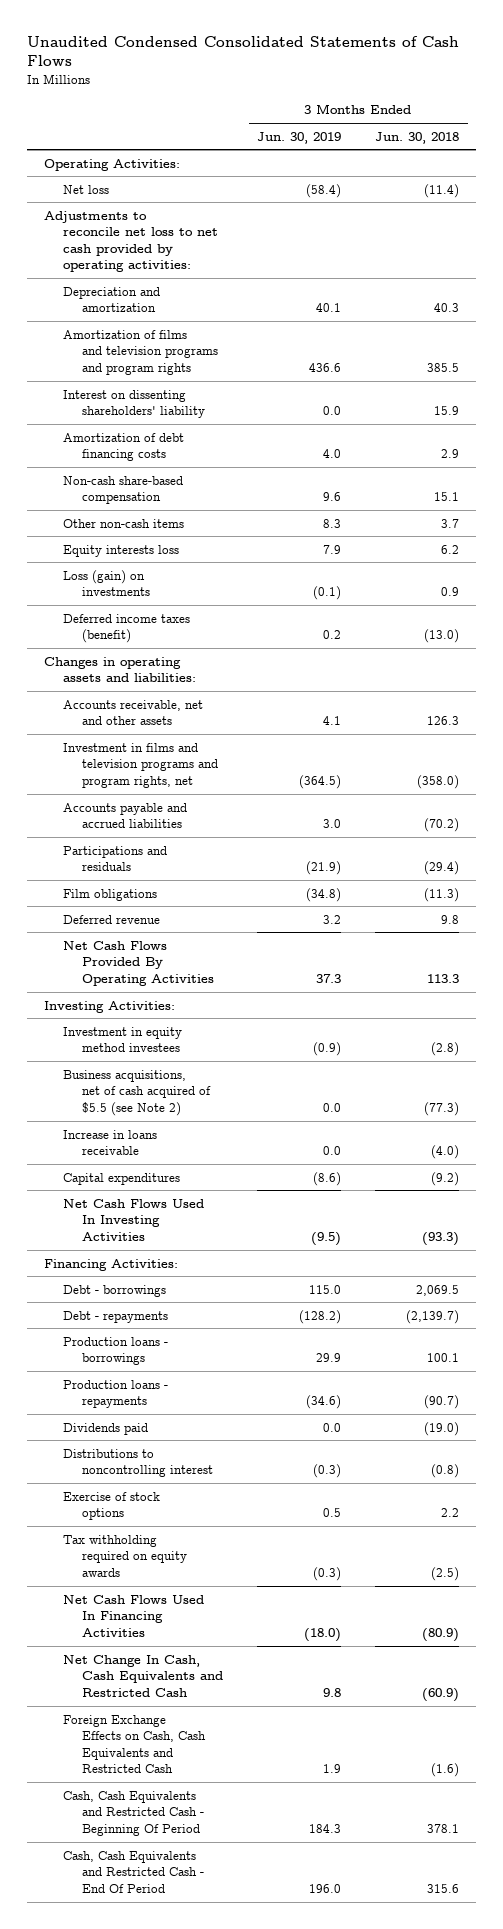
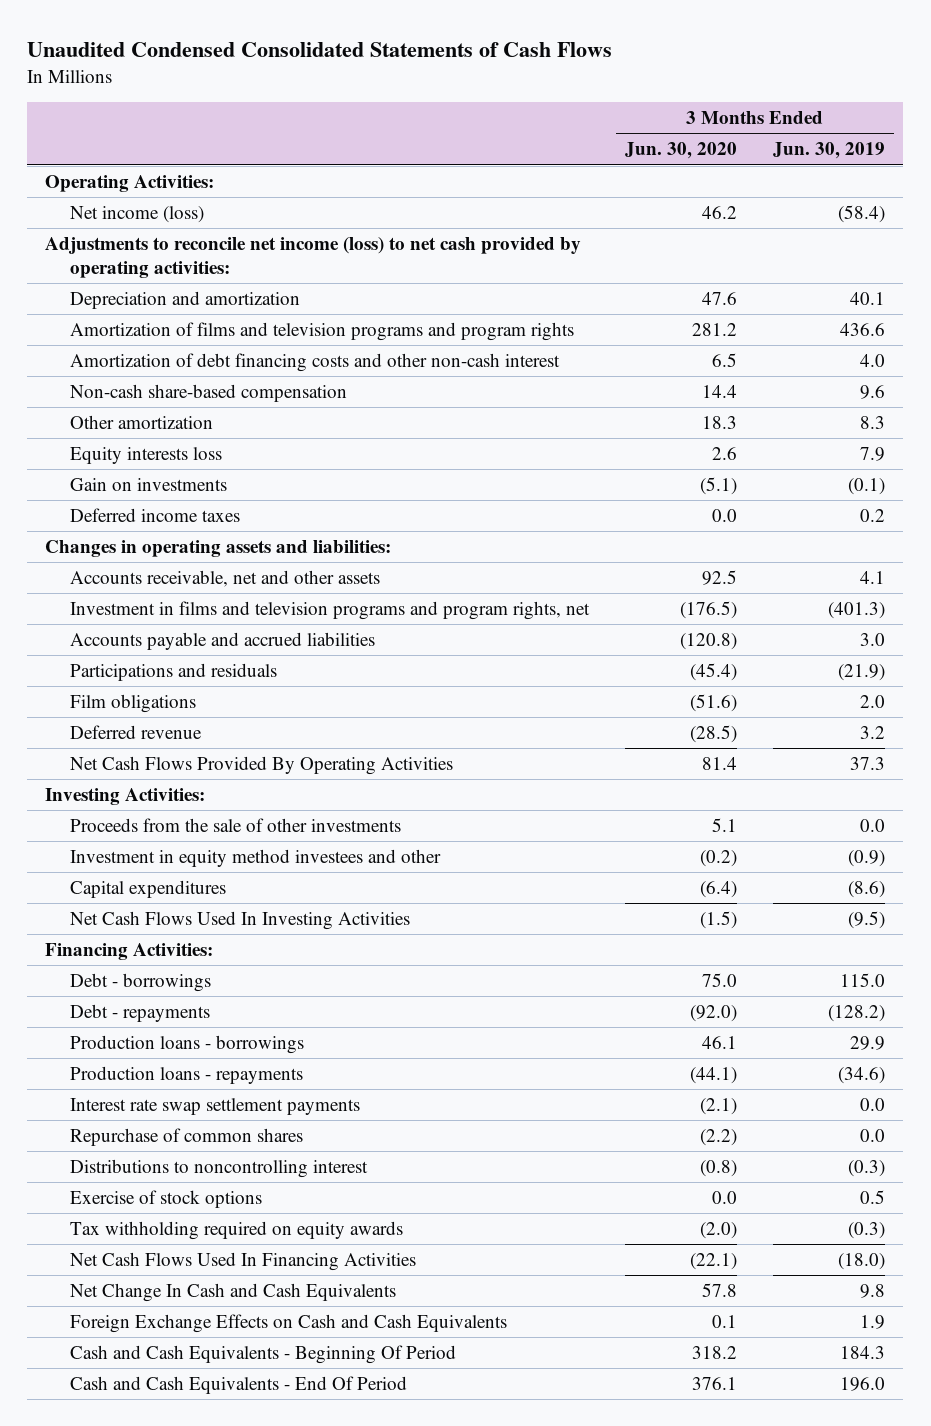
[375,131,460,144] Jun. 30, 2018 -> none
none -> [625,142,738,160] Jun. 30, 2020
[62,184,109,194] Net loss -> [70,205,205,223] Net income (loss)
[43,210,218,273] Adjustments to reconcile net loss to net cash provided by operating activities: -> [45,236,582,278] Adjustments to reconcile net income (loss) to net cash provided by operating activities:
[62,389,206,419] Interest on dissenting shareholders' liability -> none
[62,432,184,462] Amortization of debt financing costs -> [70,352,561,372] Amortization of debt financing costs and other non-cash interest
[62,518,184,528] Other non-cash items -> none
none -> [70,414,214,429] Other amortization
[62,569,151,597] Loss (gain) on investments -> [70,477,228,491] Gain on investments
[62,613,190,644] Deferred income taxes (benefit) -> [70,507,241,522] Deferred income taxes
[299,774,342,789] (364.5) -> [828,601,886,619] (401.3)
[306,887,342,902] (34.8) -> [860,694,886,708] 2.0
[62,1069,212,1116] Business acquisitions, net of cash acquired of $5.5 (see Note 2) -> none
[62,1129,157,1156] Increase in loans receivable -> none
none -> [70,817,402,832] Proceeds from the sale of other investments
[62,1026,182,1053] Investment in equity method investees -> [70,848,442,867] Investment in equity method investees and other
[62,1422,148,1435] Dividends paid -> none
none -> [70,1097,361,1115] Interest rate swap settlement payments
none -> [70,1127,304,1146] Repurchase of common shares
[62,1654,224,1697] Net Change In Cash, Cash Equivalents and Restricted Cash -> [70,1282,397,1302] Net Change In Cash and Cash Equivalents
[62,1714,207,1774] Foreign Exchange Effects on Cash, Cash Equivalents and Restricted Cash -> [70,1313,508,1333] Foreign Exchange Effects on Cash and Cash Equivalents
[62,1790,205,1836] Cash, Cash Equivalents and Restricted Cash - Beginning Of Period -> [70,1344,457,1364] Cash and Cash Equivalents - Beginning Of Period
[62,1850,205,1893] Cash, Cash Equivalents and Restricted Cash - End Of Period -> [70,1375,408,1394] Cash and Cash Equivalents - End Of Period

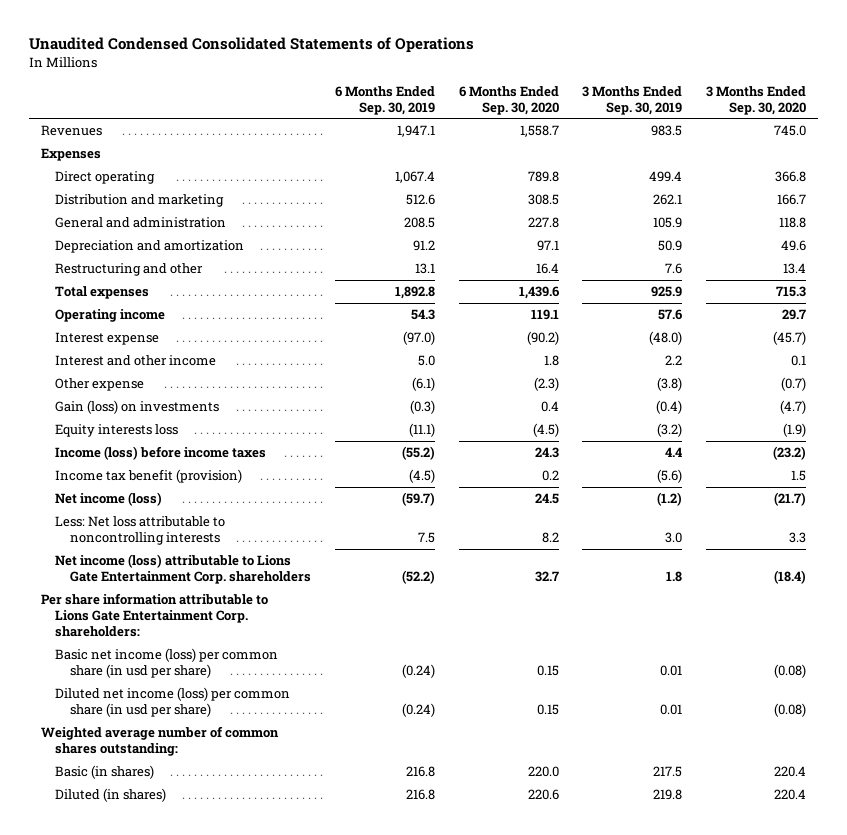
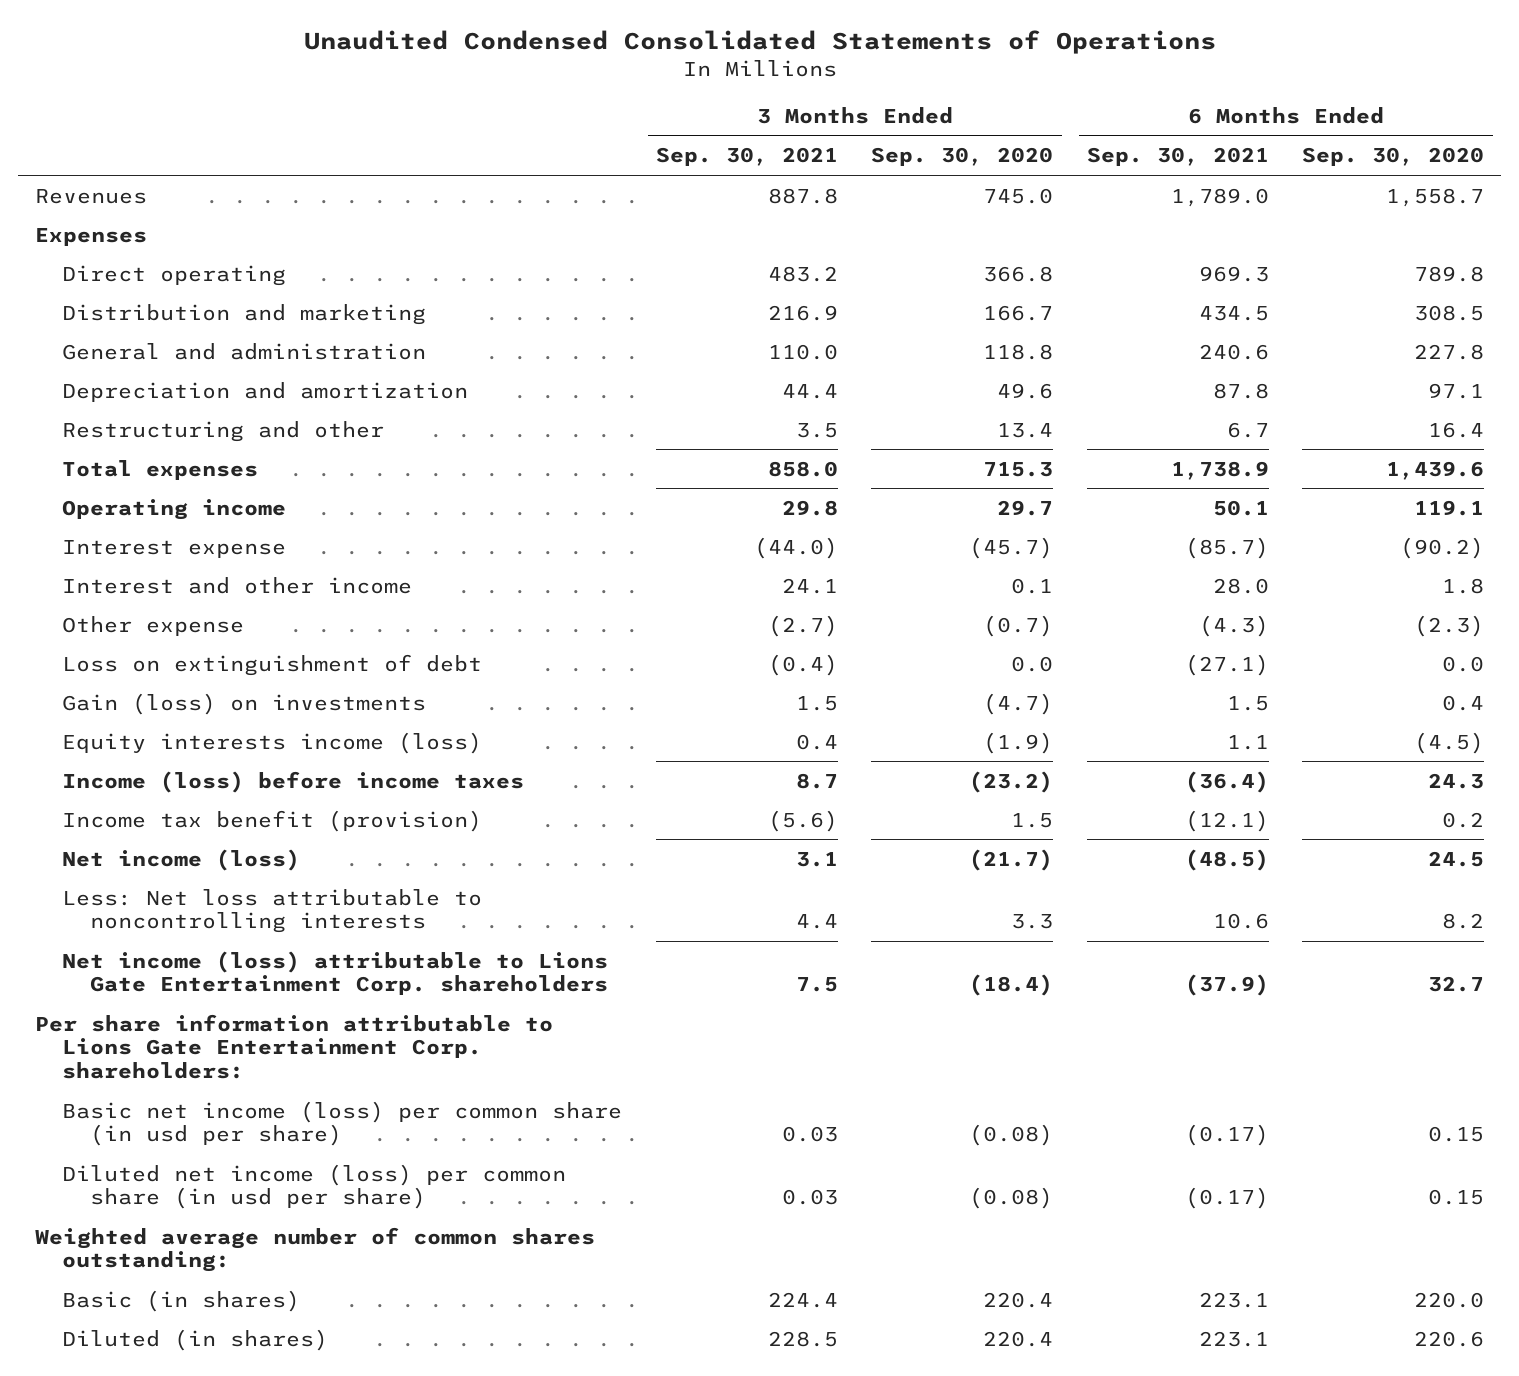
[334,85,435,115] 6 Months Ended Sep. 30, 2019 -> none
[582,85,683,115] 3 Months Ended Sep. 30, 2019 -> none
none -> [655,147,838,167] Sep. 30, 2021
none -> [1086,147,1269,167] Sep. 30, 2021
none -> [62,653,483,676] Loss on extinguishment of debt
[55,424,179,438] Equity interests loss -> [62,731,483,754] Equity interests income (loss)

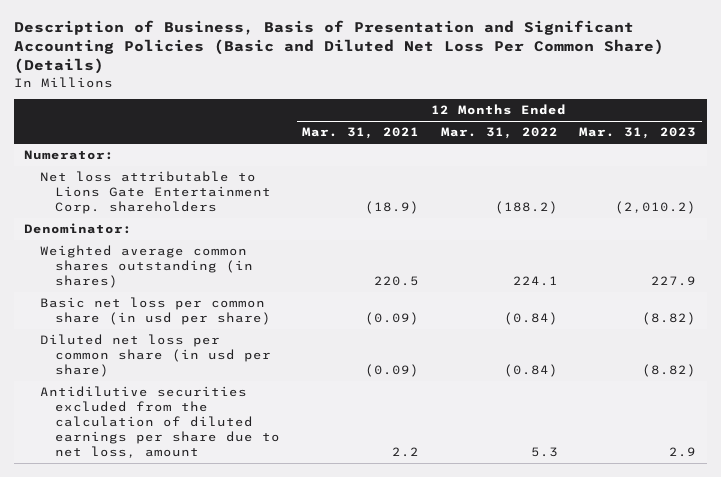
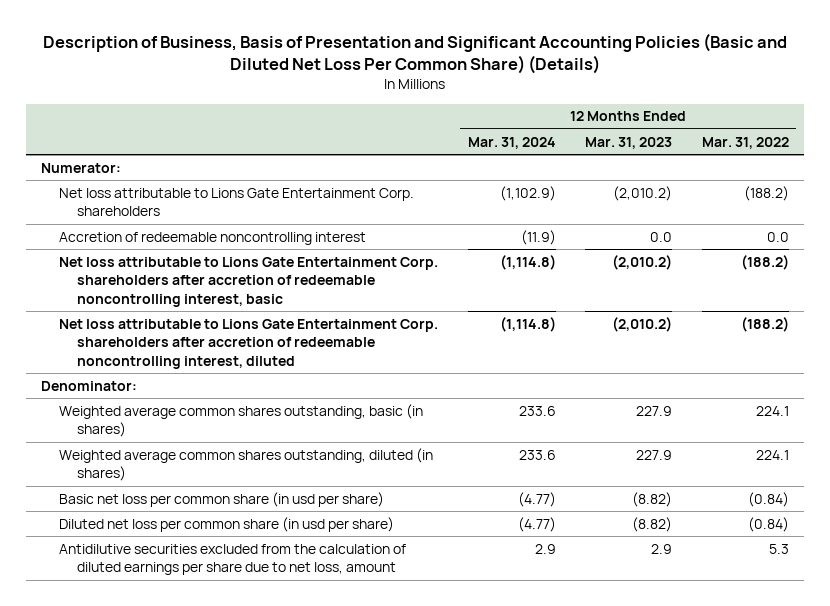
[302,127,420,140] Mar. 31, 2021 -> none
none -> [467,136,556,149] Mar. 31, 2024
none -> [58,231,366,245] Accretion of redeemable noncontrolling interest
none -> [58,256,438,307] Net loss attributable to Lions Gate Entertainment Corp. shareholders after accretion of redeemable noncontrolling interest, basic
none -> [58,318,438,369] Net loss attributable to Lions Gate Entertainment Corp. shareholders after accretion of redeemable noncontrolling interest, diluted
[39,245,254,289] Weighted average common shares outstanding (in shares) -> [58,403,423,438] Weighted average common shares outstanding, basic (in shares)
none -> [58,447,433,482] Weighted average common shares outstanding, diluted (in shares)

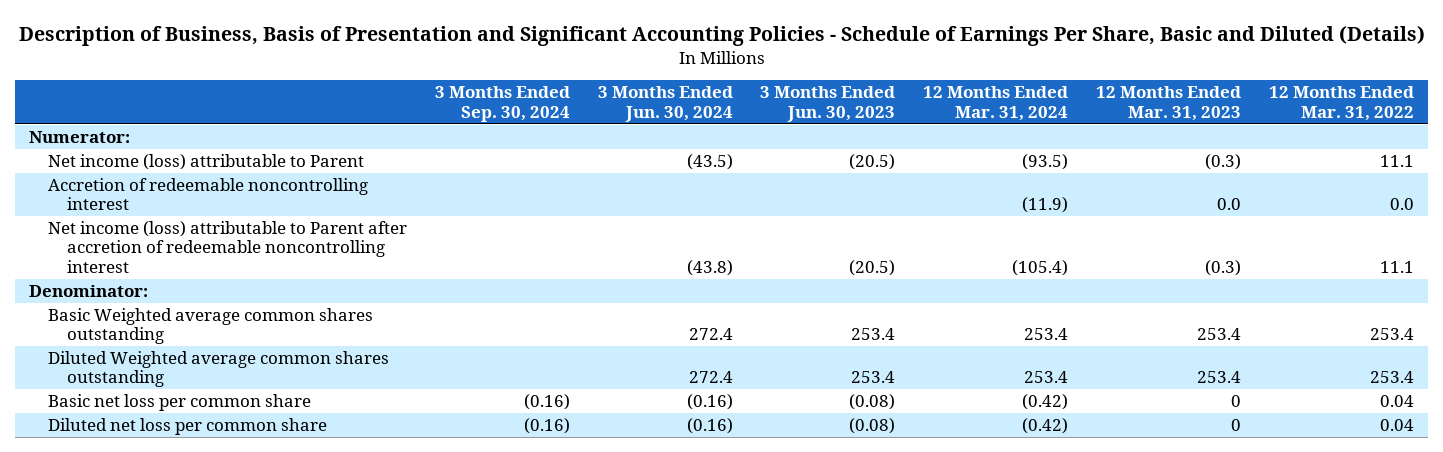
[42,32,787,75] Description of Business, Basis of Presentation and Significant Accounting Policies (Basic and Diluted Net Loss Per Common Share) (Details) -> [18,24,1425,46] Description of Business, Basis of Presentation and Significant Accounting Policies - Schedule of Earnings Per Share, Basic and Diluted (Details)
none -> [434,86,570,122] 3 Months Ended Sep. 30, 2024
none -> [597,86,733,122] 3 Months Ended Jun. 30, 2024
none -> [760,86,896,122] 3 Months Ended Jun. 30, 2023
[58,187,414,217] Net loss attributable to Lions Gate Entertainment Corp. shareholders -> [47,153,364,170] Net income (loss) attributable to Parent
[499,185,556,201] (1,102.9) -> [1022,153,1069,170] (93.5)
[613,185,673,201] (2,010.2) -> [1205,153,1242,170] (0.3)
[743,185,789,201] (188.2) -> [1380,154,1415,167] 11.1
[58,318,438,369] Net loss attributable to Lions Gate Entertainment Corp. shareholders after accretion of redeemable noncontrolling interest, diluted -> none
[58,256,438,307] Net loss attributable to Lions Gate Entertainment Corp. shareholders after accretion of redeemable noncontrolling interest, basic -> [47,220,407,273] Net income (loss) attributable to Parent after accretion of redeemable noncontrolling interest
[499,254,556,270] (1,114.8) -> [1012,259,1069,276] (105.4)
[612,254,673,270] (2,010.2) -> [1205,259,1242,276] (0.3)
[740,254,789,270] (188.2) -> [1380,260,1415,273] 11.1
[58,543,406,576] Antidilutive securities excluded from the calculation of diluted earnings per share due to net loss, amount -> none
[58,403,423,438] Weighted average common shares outstanding, basic (in shares) -> [47,307,373,345] Basic Weighted average common shares outstanding
[518,405,556,416] 233.6 -> [1024,328,1069,341] 253.4
[636,405,673,416] 227.9 -> [1197,328,1242,341] 253.4
[755,405,789,416] 224.1 -> [1370,328,1415,341] 253.4
[58,447,433,482] Weighted average common shares outstanding, diluted (in shares) -> [47,350,389,388] Diluted Weighted average common shares outstanding
[518,449,556,460] 233.6 -> [1024,371,1069,384] 253.4
[636,449,673,460] 227.9 -> [1197,371,1242,384] 253.4
[755,449,789,460] 224.1 -> [1370,371,1415,384] 253.4
[58,491,384,507] Basic net loss per common share (in usd per share) -> [47,393,311,411] Basic net loss per common share
[517,491,556,507] (4.77) -> [1022,393,1069,410] (0.42)
[632,491,673,507] (8.82) -> [1231,394,1242,407] 0
[747,491,789,507] (0.84) -> [1380,394,1415,407] 0.04
[58,516,394,532] Diluted net loss per common share (in usd per share) -> [47,417,327,435] Diluted net loss per common share
[517,516,556,532] (4.77) -> [1022,417,1069,434] (0.42)
[632,516,673,532] (8.82) -> [1231,418,1242,431] 0
[747,516,789,532] (0.84) -> [1380,418,1415,431] 0.04

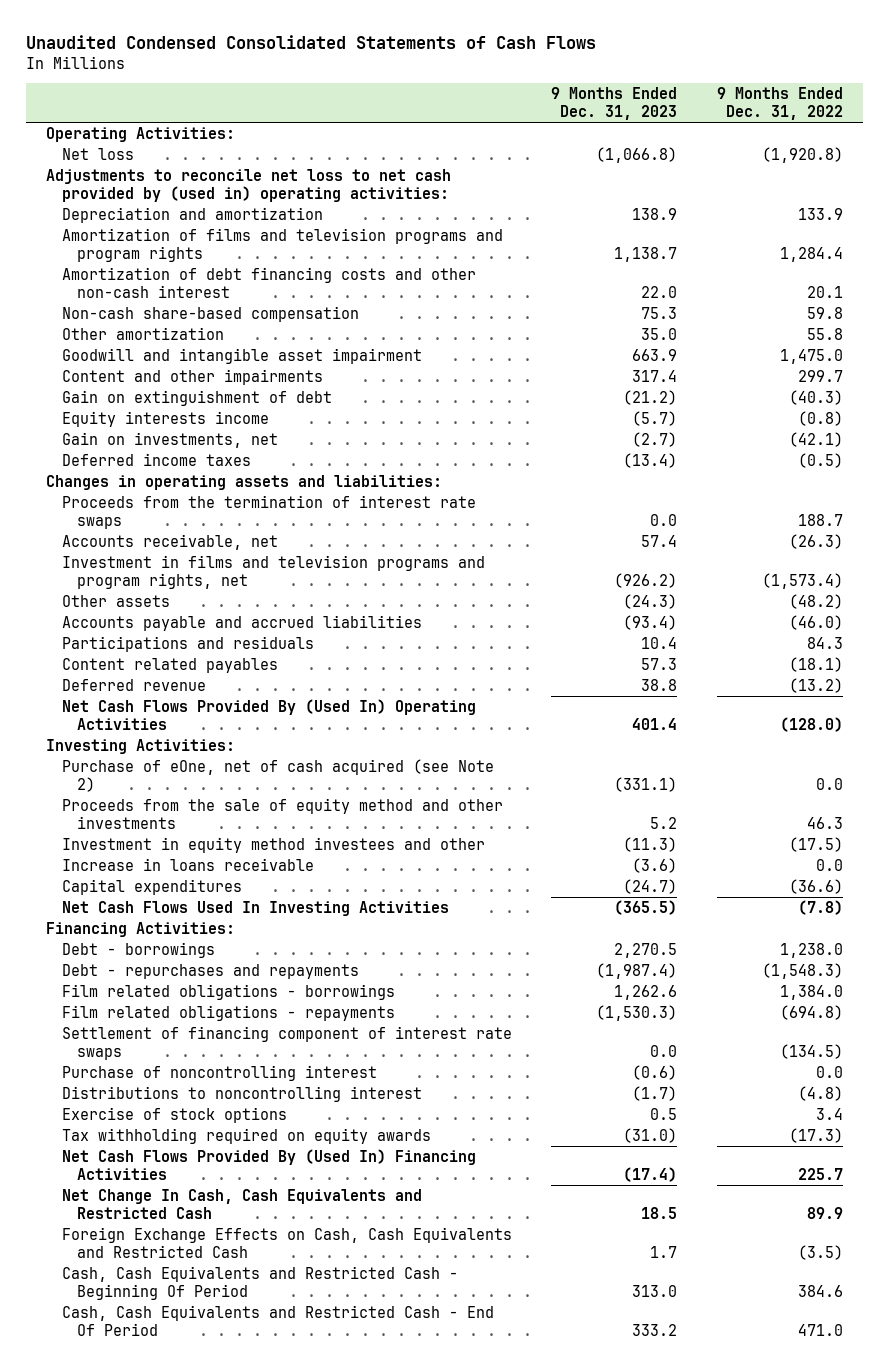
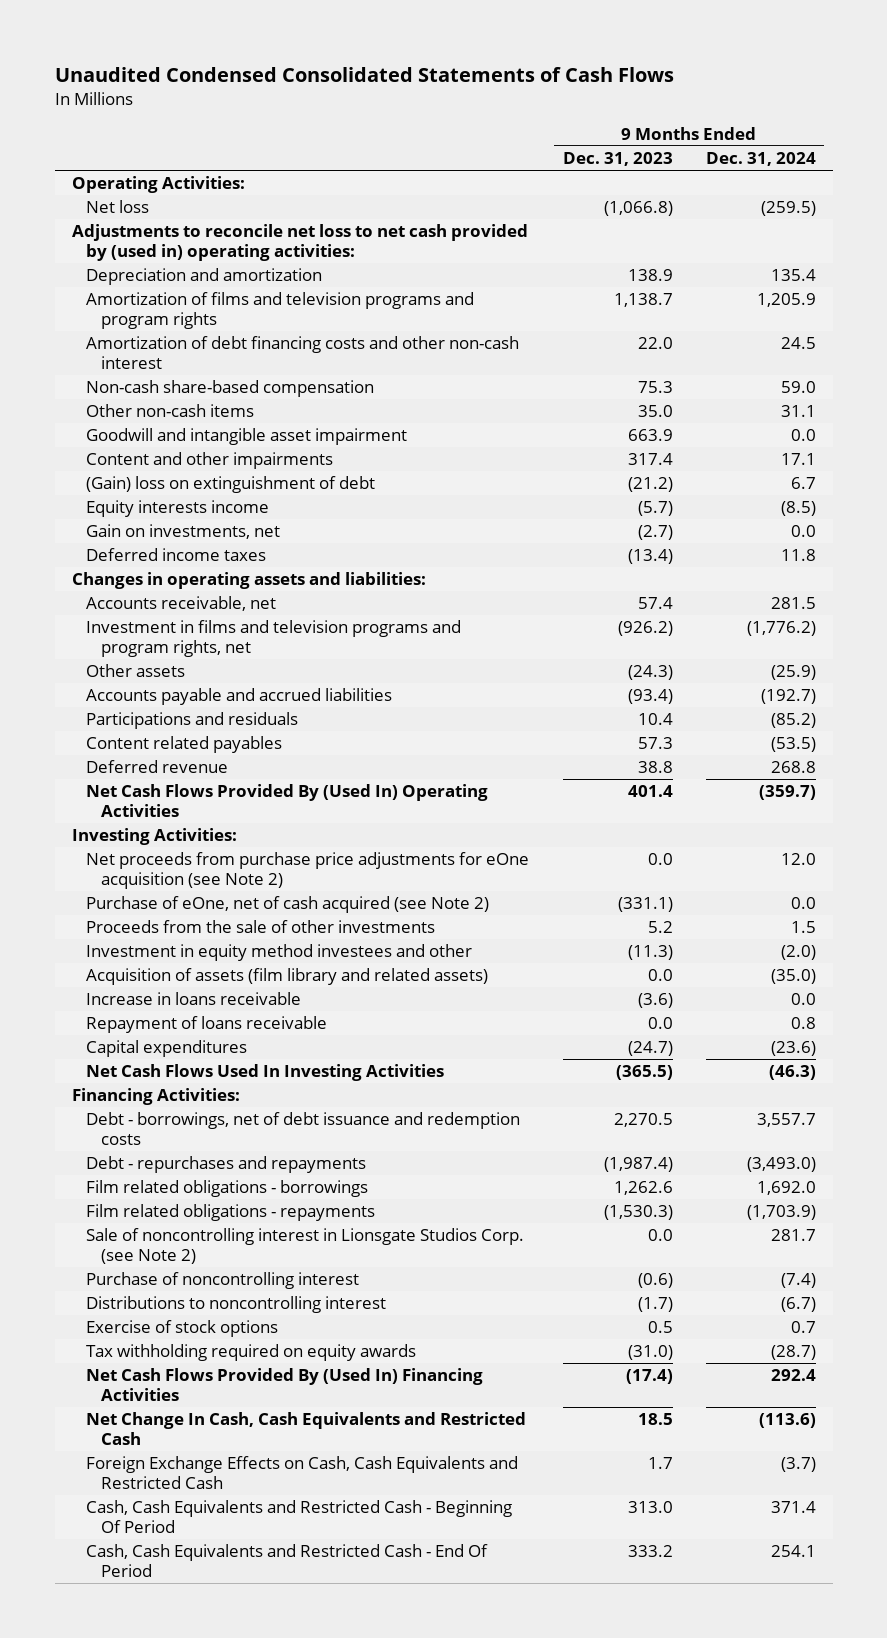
[717,87,844,120] 9 Months Ended Dec. 31, 2022 -> none
none -> [705,152,816,167] Dec. 31, 2024
[61,327,224,341] Other amortization -> none
none -> [86,404,255,418] Other non-cash items
[61,390,332,407] Gain on extinguishment of debt -> [86,476,376,494] (Gain) loss on extinguishment of debt
[61,495,476,529] Proceeds from the termination of interest rate swaps -> none
none -> [86,852,530,890] Net proceeds from purchase price adjustments for eOne acquisition (see Note 2)
[61,798,503,829] Proceeds from the sale of equity method and other investments -> [86,920,436,934] Proceeds from the sale of other investments
none -> [86,968,489,986] Acquisition of assets (film library and related assets)
none -> [86,1016,328,1034] Repayment of loans receivable
[61,942,215,959] Debt - borrowings -> [86,1112,521,1146] Debt - borrowings, net of debt issuance and redemption costs
[61,1026,512,1060] Settlement of financing component of interest rate swaps -> none
none -> [86,1228,525,1265] Sale of noncontrolling interest in Lionsgate Studios Corp. (see Note 2)

